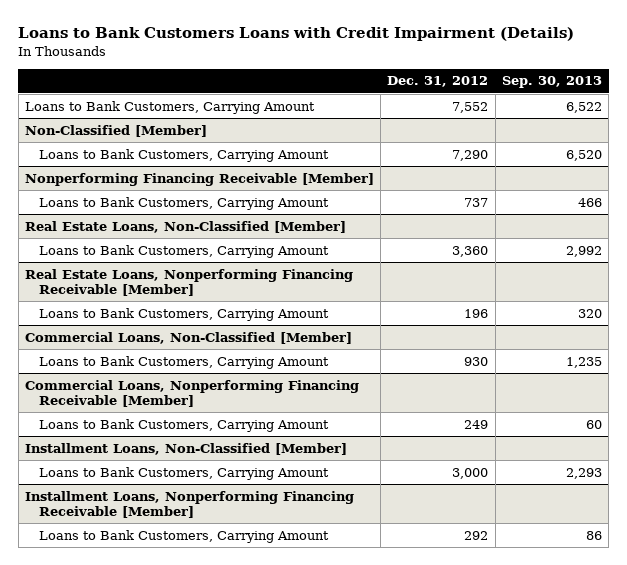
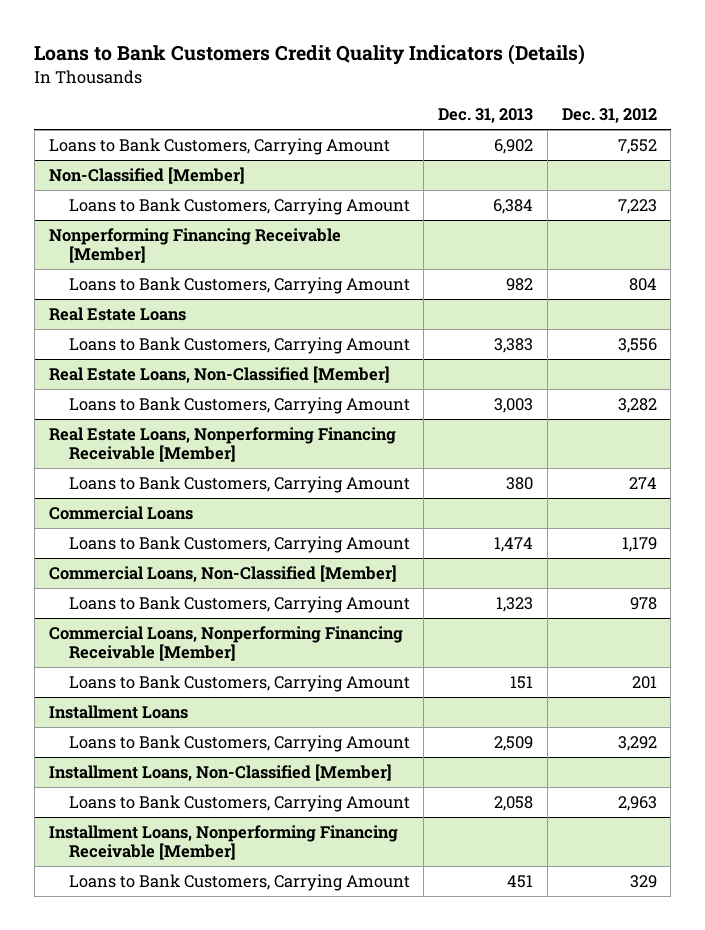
[18,27,575,42] Loans to Bank Customers Loans with Credit Impairment (Details) -> [34,44,586,66] Loans to Bank Customers Credit Quality Indicators (Details)
[501,76,602,89] Sep. 30, 2013 -> none
none -> [438,108,534,124] Dec. 31, 2013
[452,149,489,161] 7,290 -> [617,198,657,214] 7,223
[464,197,489,207] 737 -> [628,277,657,291] 804
none -> [48,306,186,321] Real Estate Loans
none -> [68,336,410,354] Loans to Bank Customers, Carrying Amount
[452,245,489,257] 3,360 -> [617,397,657,413] 3,282
[464,308,489,318] 196 -> [628,476,657,489] 274
none -> [48,505,193,520] Commercial Loans
none -> [68,535,410,553] Loans to Bank Customers, Carrying Amount
[464,356,489,366] 930 -> [629,596,657,610] 978
[464,419,489,429] 249 -> [631,675,657,689] 201
none -> [48,704,188,719] Installment Loans
none -> [68,734,410,752] Loans to Bank Customers, Carrying Amount
[452,467,489,479] 3,000 -> [617,795,657,811] 2,963
[464,530,489,540] 292 -> [629,874,657,888] 329

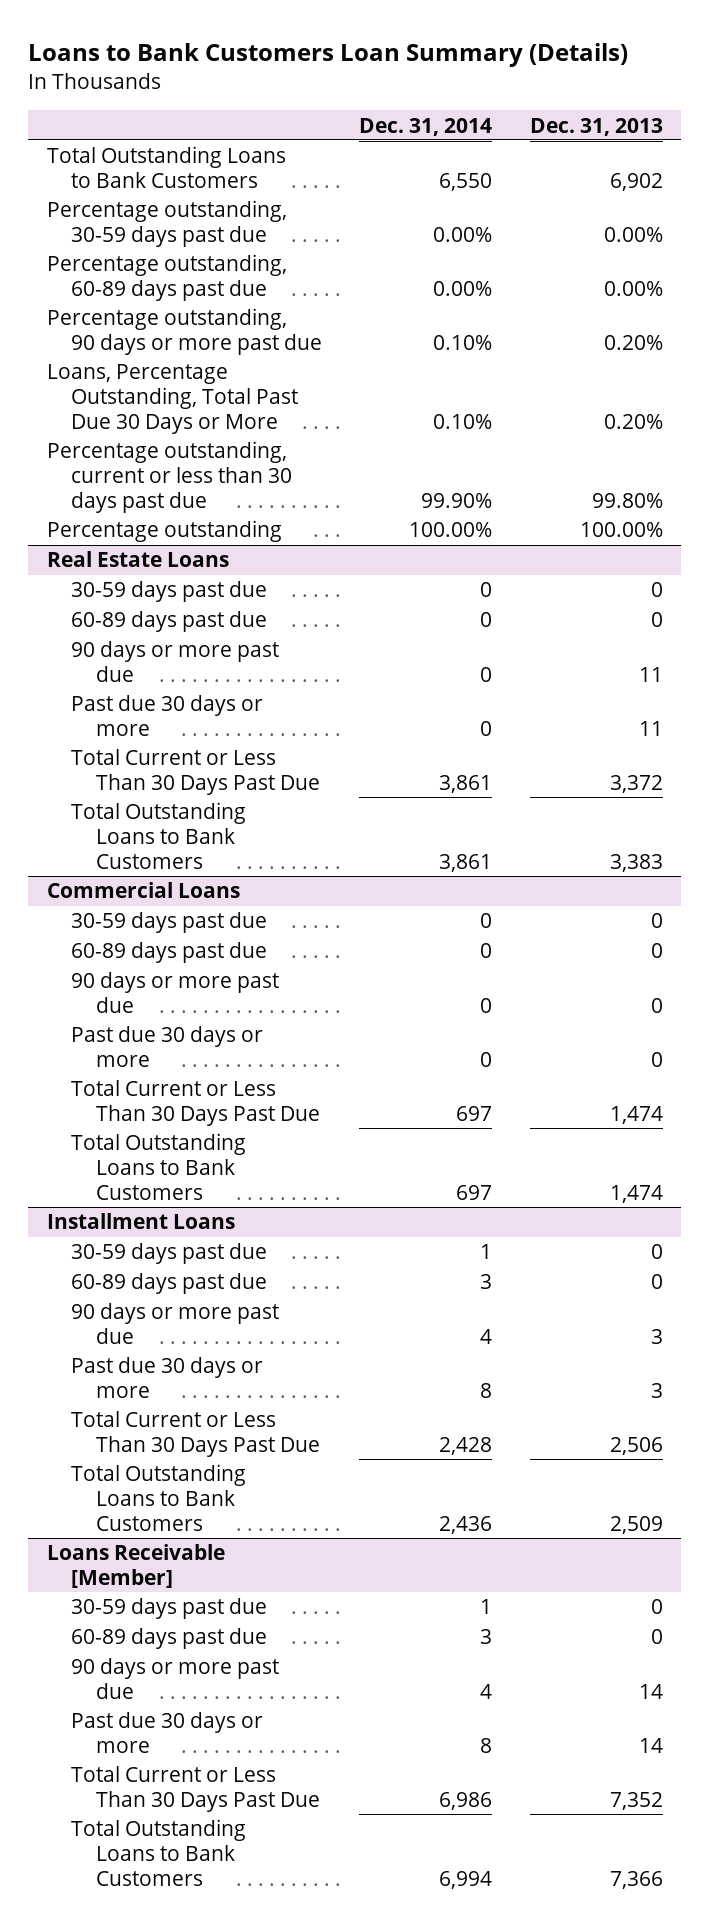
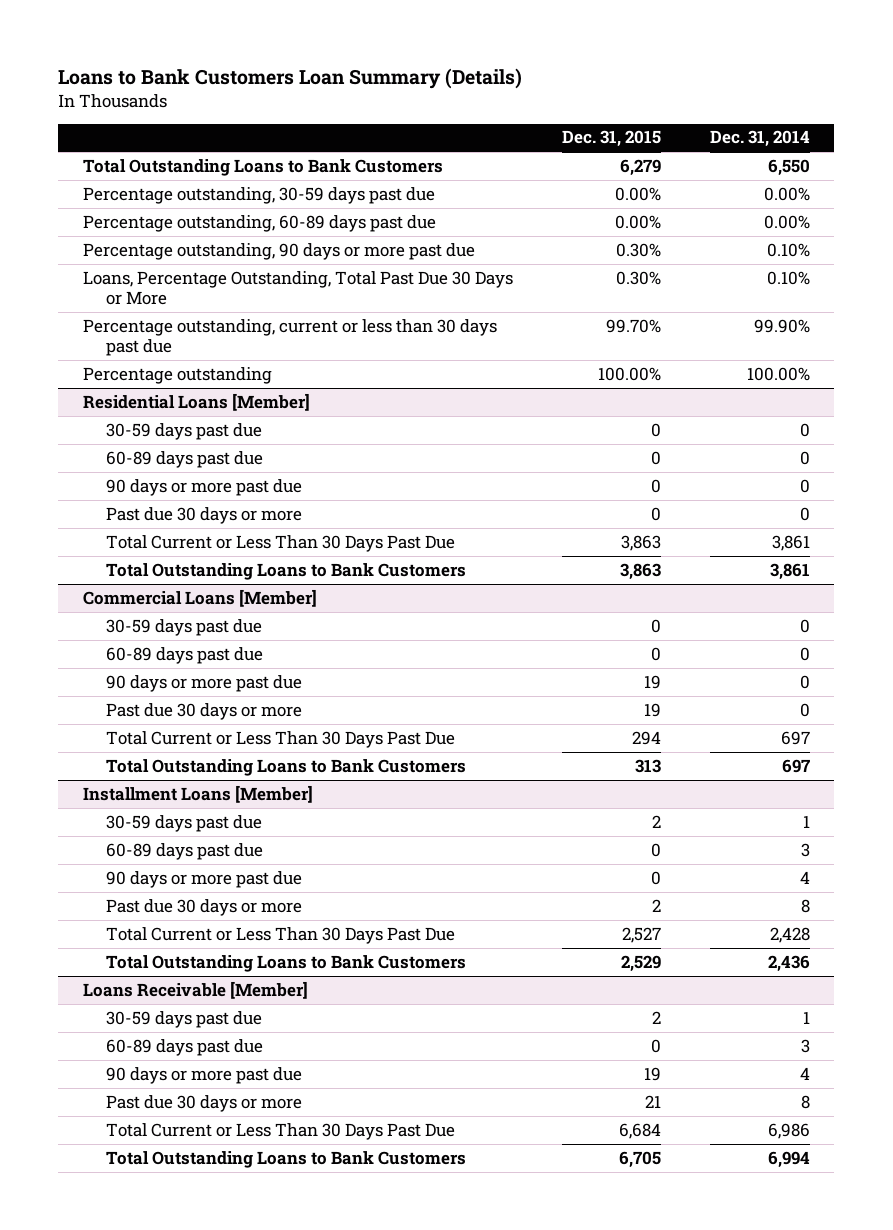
[529,117,663,136] Dec. 31, 2013 -> none
none -> [561,130,661,148] Dec. 31, 2015
[46,551,229,568] Real Estate Loans -> [82,392,310,411] Residential Loans [Member]
[46,882,240,899] Commercial Loans -> [82,588,317,607] Commercial Loans [Member]
[46,1213,235,1230] Installment Loans -> [82,784,313,803] Installment Loans [Member]

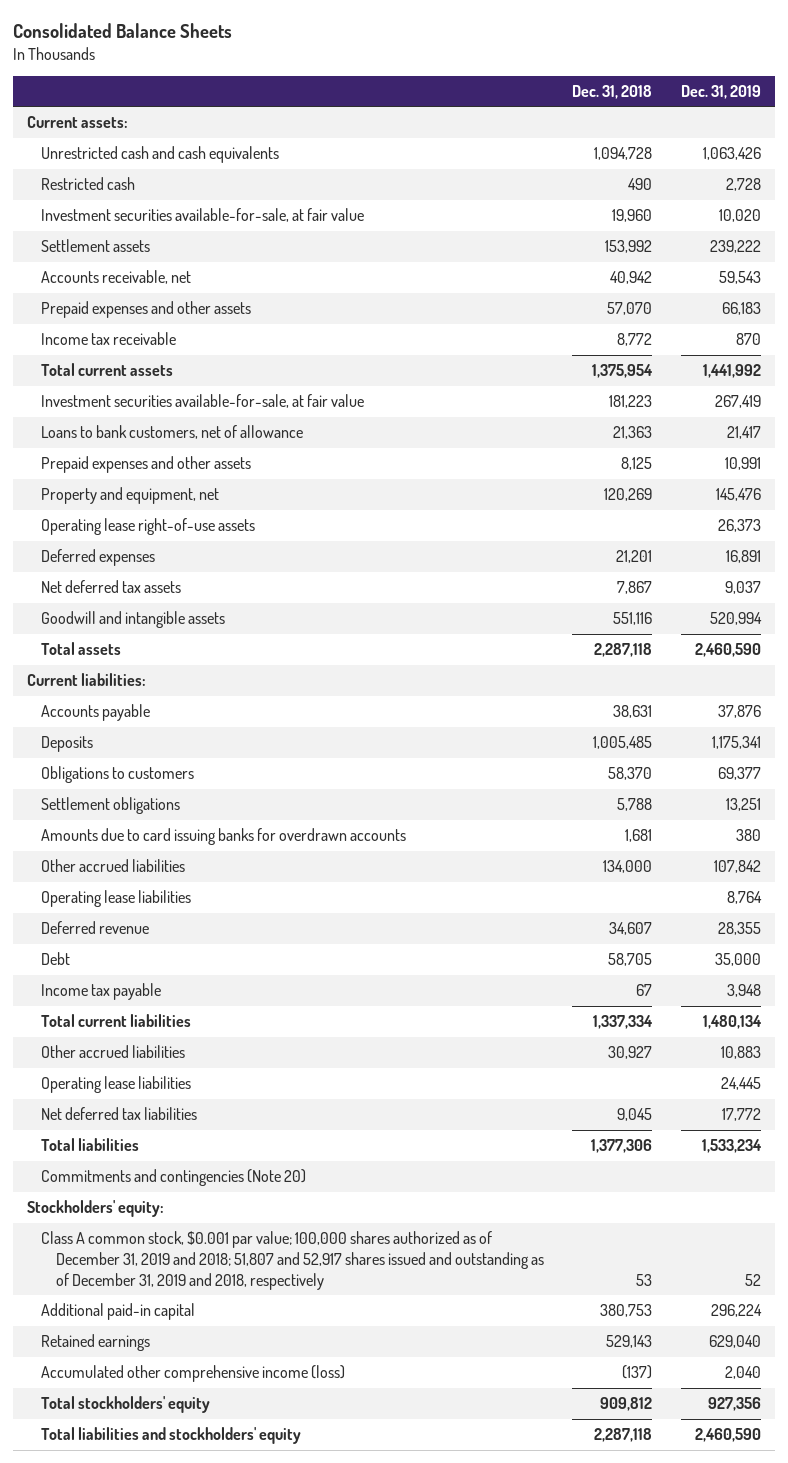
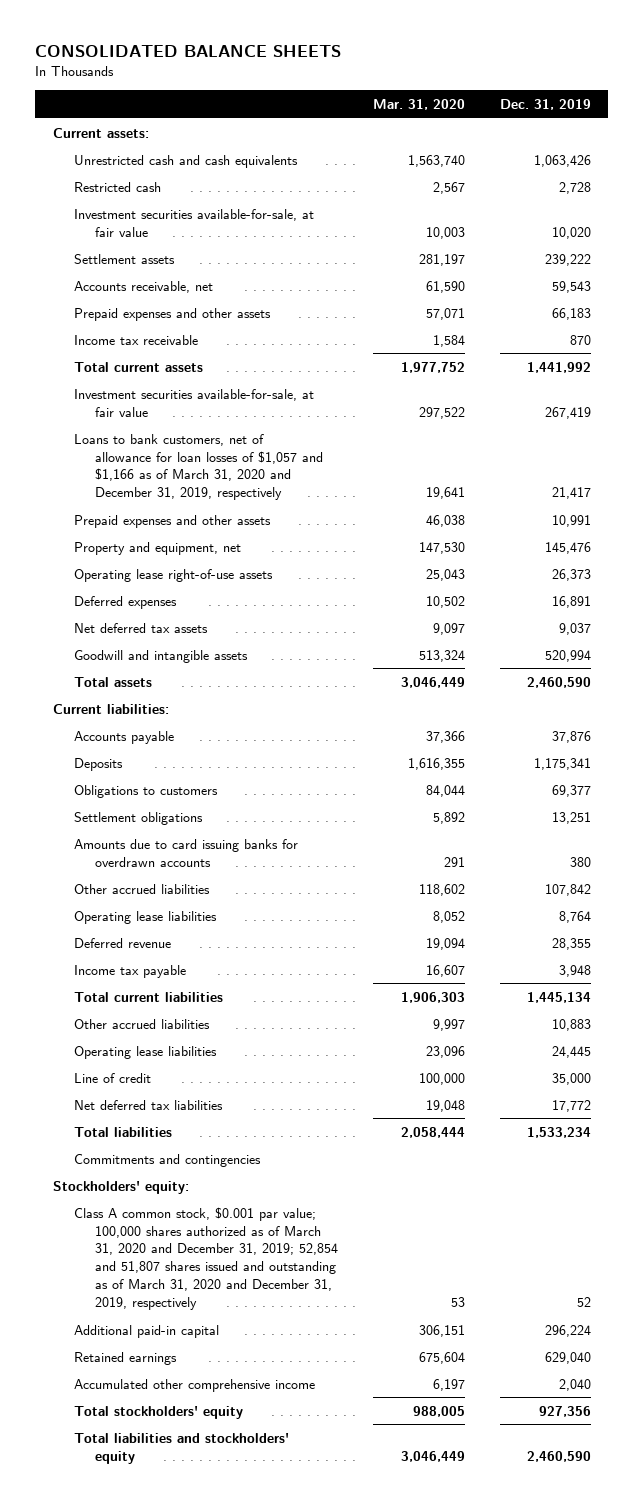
[13,22,233,38] Consolidated Balance Sheets -> [35,45,342,58] CONSOLIDATED BALANCE SHEETS
[572,84,653,99] Dec. 31, 2018 -> none
none -> [373,98,466,110] Mar. 31, 2020
[41,425,304,440] Loans to bank customers, net of allowance -> [73,433,324,501] Loans to bank customers, net of allowance for loan losses of $1,057 and $1,166 as of March 31, 2020 and December 31, 2019, respectively
[41,952,71,966] Debt -> none
[702,1015,762,1030] 1,480,134 -> [526,991,591,1003] 1,445,134
none -> [73,1072,151,1083] Line of credit
[41,1169,307,1187] Commitments and contingencies (Note 20) -> [73,1153,261,1167] Commitments and contingencies
[41,1231,544,1290] Class A common stock, $0.001 par value; 100,000 shares authorized as of December 31, 2019 and 2018; 51,807 and 52,917 shares issued and outstanding as of December 31, 2019 and 2018, respectively -> [73,1206,339,1311] Class A common stock, $0.001 par value; 100,000 shares authorized as of March 31, 2020 and December 31, 2019; 52,854 and 51,807 shares issued and outstanding as of March 31, 2020 and December 31, 2019, respectively
[41,1365,346,1383] Accumulated other comprehensive income (loss) -> [73,1378,315,1392] Accumulated other comprehensive income

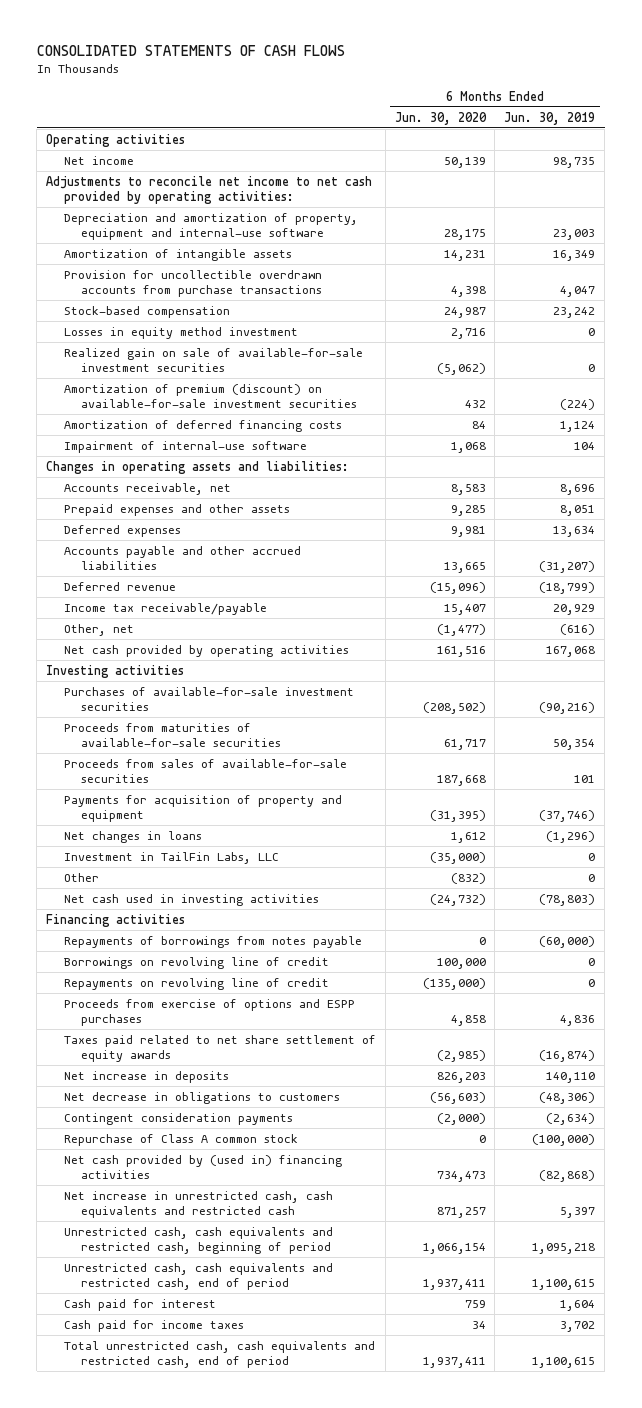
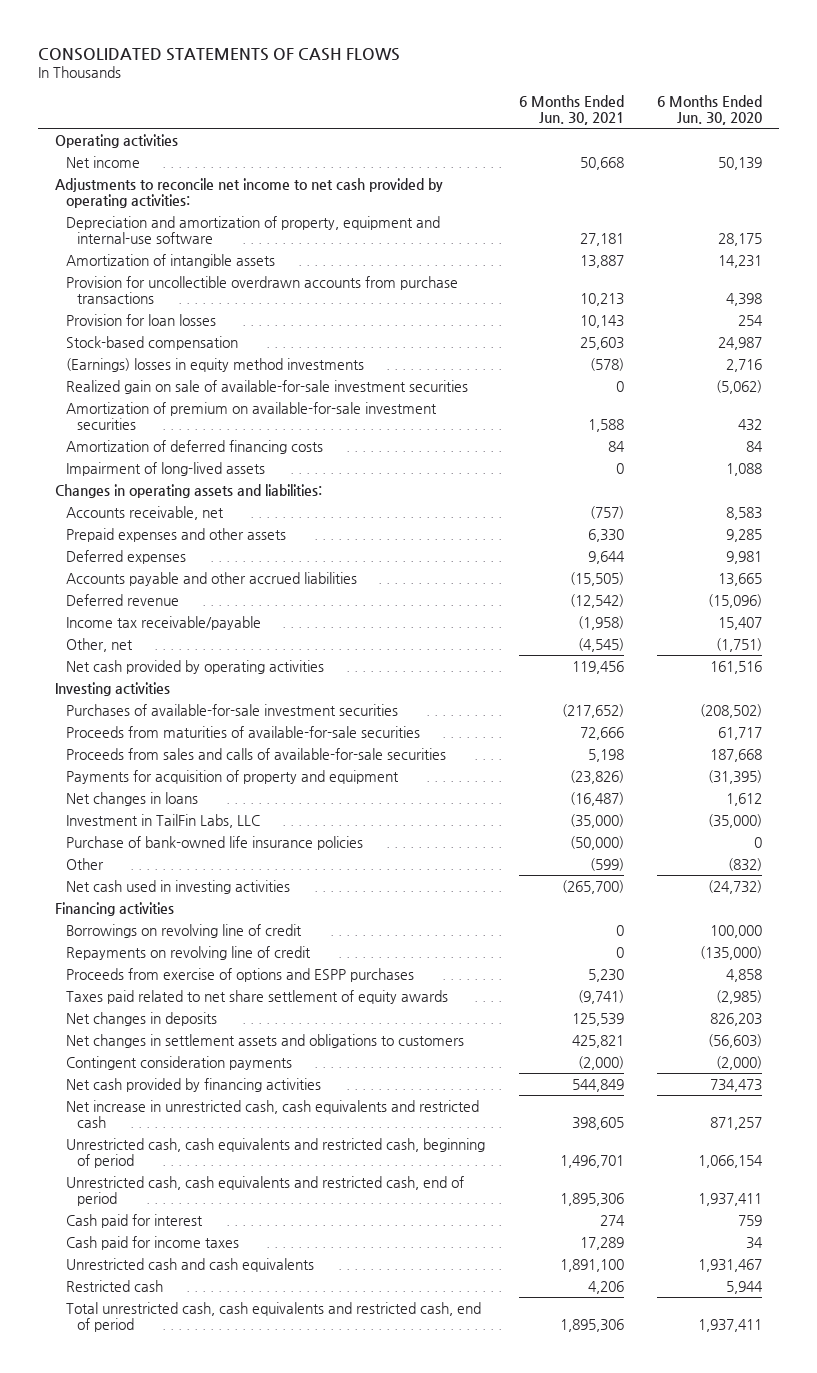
[504,111,596,125] Jun. 30, 2019 -> none
none -> [518,95,624,125] 6 Months Ended Jun. 30, 2021
none -> [66,313,217,326] Provision for loan losses
[63,326,298,339] Losses in equity method investment -> [66,357,365,372] (Earnings) losses in equity method investments
[63,383,358,409] Amortization of premium (discount) on available-for-sale investment securities -> [66,401,438,430] Amortization of premium on available-for-sale investment securities
[63,440,307,453] Impairment of internal-use software -> [66,461,266,476] Impairment of long-lived assets
[450,441,486,453] 1,068 -> [726,462,763,476] 1,088
[436,623,486,636] (1,477) -> [716,637,763,652] (1,751)
[63,758,347,784] Proceeds from sales of available-for-sale securities -> [66,747,447,760] Proceeds from sales and calls of available-for-sale securities
none -> [66,835,364,850] Purchase of bank-owned life insurance policies
[63,935,362,948] Repayments of borrowings from notes payable -> none
[63,1070,229,1083] Net increase in deposits -> [66,1011,218,1026] Net changes in deposits
[63,1091,340,1104] Net decrease in obligations to customers -> [66,1033,465,1048] Net changes in settlement assets and obligations to customers
[63,1133,298,1146] Repurchase of Class A common stock -> none
[63,1154,342,1180] Net cash provided by (used in) financing activities -> [66,1077,322,1092] Net cash provided by financing activities
none -> [66,1257,315,1272] Unrestricted cash and cash equivalents
none -> [66,1279,164,1292] Restricted cash

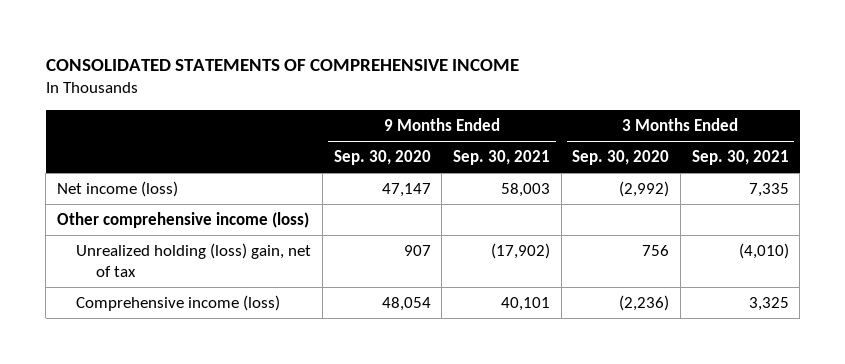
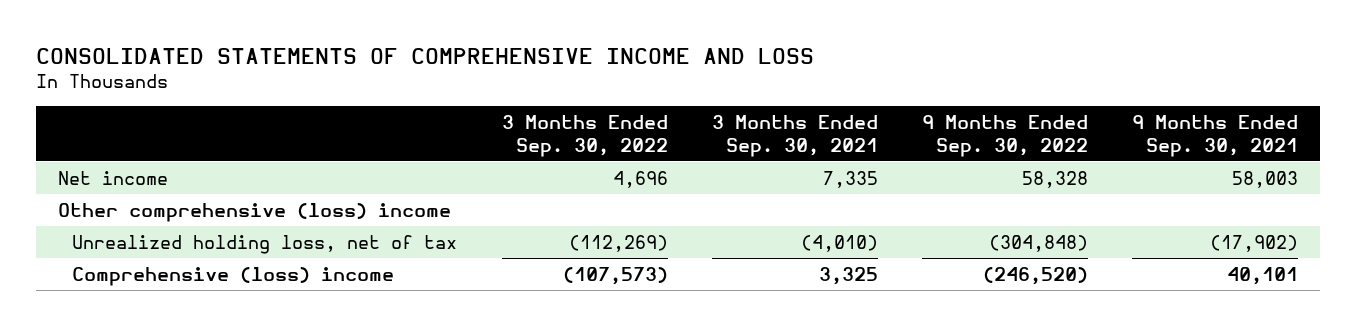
[45,59,519,72] CONSOLIDATED STATEMENTS OF COMPREHENSIVE INCOME -> [36,47,815,64] CONSOLIDATED STATEMENTS OF COMPREHENSIVE INCOME AND LOSS
[333,150,431,166] Sep. 30, 2020 -> none
[572,150,670,166] Sep. 30, 2020 -> none
none -> [501,114,668,157] 3 Months Ended Sep. 30, 2022
none -> [922,114,1089,157] 9 Months Ended Sep. 30, 2022
[56,181,178,198] Net income (loss) -> [58,170,169,185] Net income
[56,212,309,229] Other comprehensive income (loss) -> [58,202,452,222] Other comprehensive (loss) income
[76,243,312,277] Unrealized holding (loss) gain, net of tax -> [72,234,458,254] Unrealized holding loss, net of tax
[76,295,281,312] Comprehensive income (loss) -> [72,266,395,286] Comprehensive (loss) income

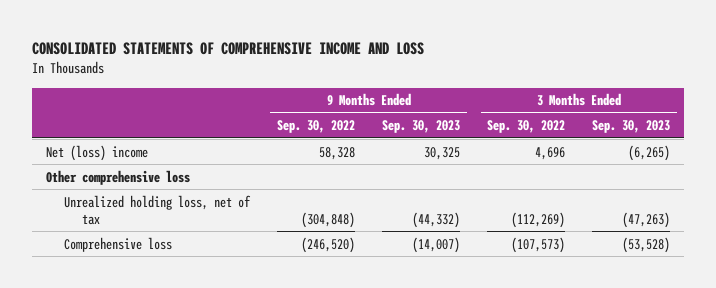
[711,114,878,157] 3 Months Ended Sep. 30, 2021 -> none
[1132,114,1299,157] 9 Months Ended Sep. 30, 2021 -> none
none -> [382,120,461,134] Sep. 30, 2023
none -> [592,120,671,134] Sep. 30, 2023
[58,170,169,185] Net income -> [45,144,148,161] Net (loss) income
[58,202,452,222] Other comprehensive (loss) income -> [45,169,190,185] Other comprehensive loss
[72,266,395,286] Comprehensive (loss) income -> [64,236,173,252] Comprehensive loss

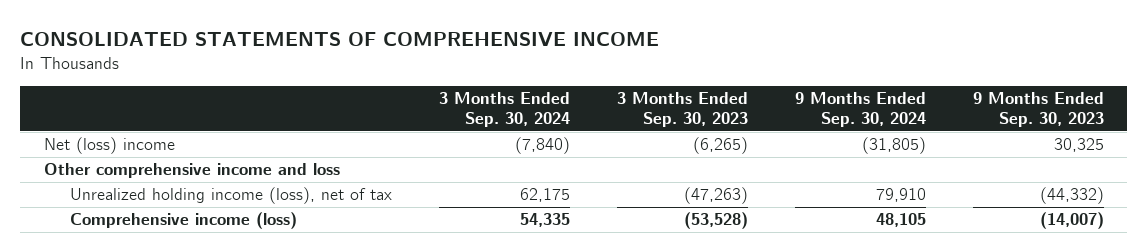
[32,42,425,56] CONSOLIDATED STATEMENTS OF COMPREHENSIVE INCOME AND LOSS -> [20,32,660,47] CONSOLIDATED STATEMENTS OF COMPREHENSIVE INCOME
[277,120,356,134] Sep. 30, 2022 -> none
[487,120,566,134] Sep. 30, 2022 -> none
none -> [439,92,571,127] 3 Months Ended Sep. 30, 2024
none -> [794,92,926,127] 9 Months Ended Sep. 30, 2024
[45,169,190,185] Other comprehensive loss -> [43,163,340,179] Other comprehensive income and loss
[64,194,252,225] Unrealized holding loss, net of tax -> [70,187,393,205] Unrealized holding income (loss), net of tax
[64,236,173,252] Comprehensive loss -> [70,212,298,230] Comprehensive income (loss)

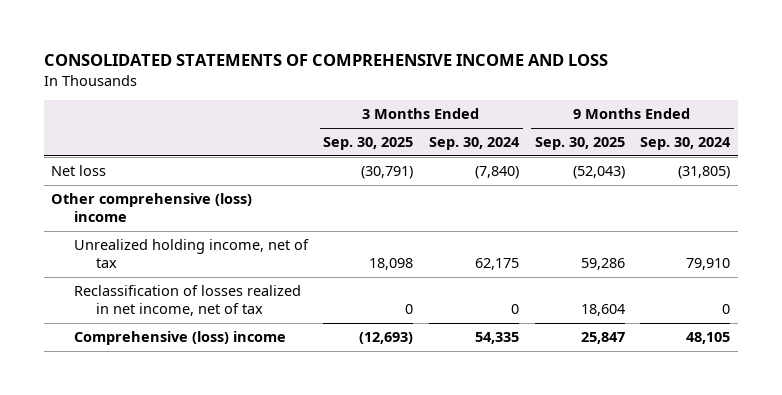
[20,32,660,47] CONSOLIDATED STATEMENTS OF COMPREHENSIVE INCOME -> [43,54,608,67] CONSOLIDATED STATEMENTS OF COMPREHENSIVE INCOME AND LOSS
[617,92,749,127] 3 Months Ended Sep. 30, 2023 -> none
[972,92,1104,127] 9 Months Ended Sep. 30, 2023 -> none
none -> [323,137,414,151] Sep. 30, 2025
none -> [534,137,625,151] Sep. 30, 2025
[43,137,175,155] Net (loss) income -> [51,165,107,177] Net loss
[43,163,340,179] Other comprehensive income and loss -> [51,193,253,223] Other comprehensive (loss) income
[70,187,393,205] Unrealized holding income (loss), net of tax -> [73,239,309,269] Unrealized holding income, net of tax
none -> [73,285,301,317] Reclassification of losses realized in net income, net of tax
[70,212,298,230] Comprehensive income (loss) -> [73,331,286,346] Comprehensive (loss) income

